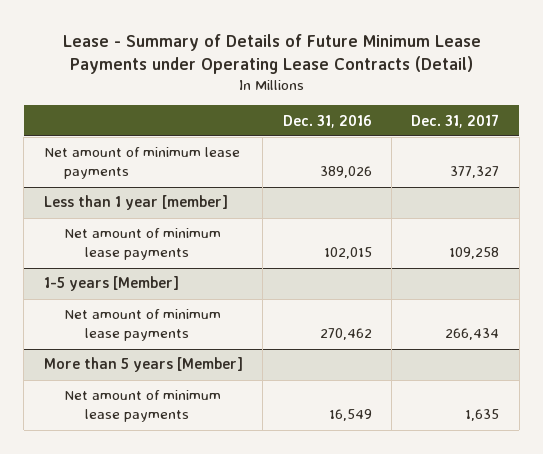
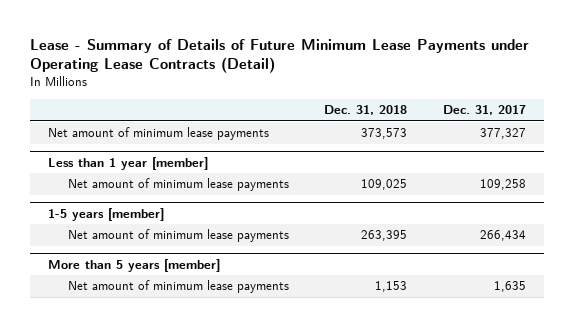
[282,114,372,128] Dec. 31, 2016 -> none
none -> [324,105,408,116] Dec. 31, 2018
[43,276,179,292] 1-5 years [Member] -> [47,207,164,221] 1-5 years [member]
[43,357,243,373] More than 5 years [Member] -> [47,258,220,272] More than 5 years [member]

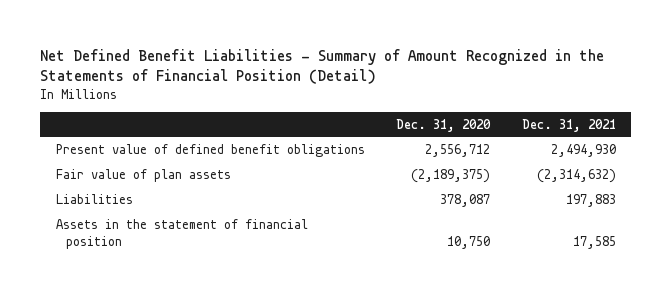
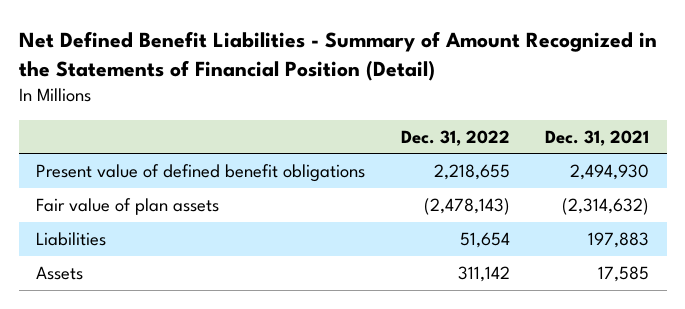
[396,118,492,132] Dec. 31, 2020 -> none
none -> [400,129,510,146] Dec. 31, 2022
[55,218,308,249] Assets in the statement of financial position -> [36,265,84,280] Assets

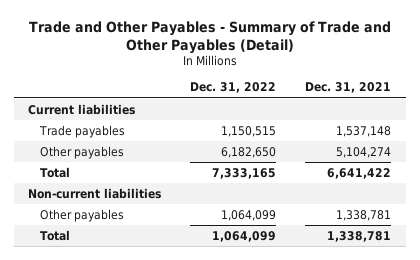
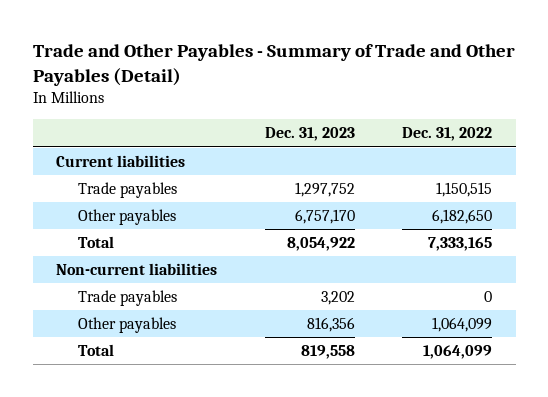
[305,82,392,94] Dec. 31, 2021 -> none
none -> [264,127,355,142] Dec. 31, 2023
none -> [77,290,177,307] Trade payables

